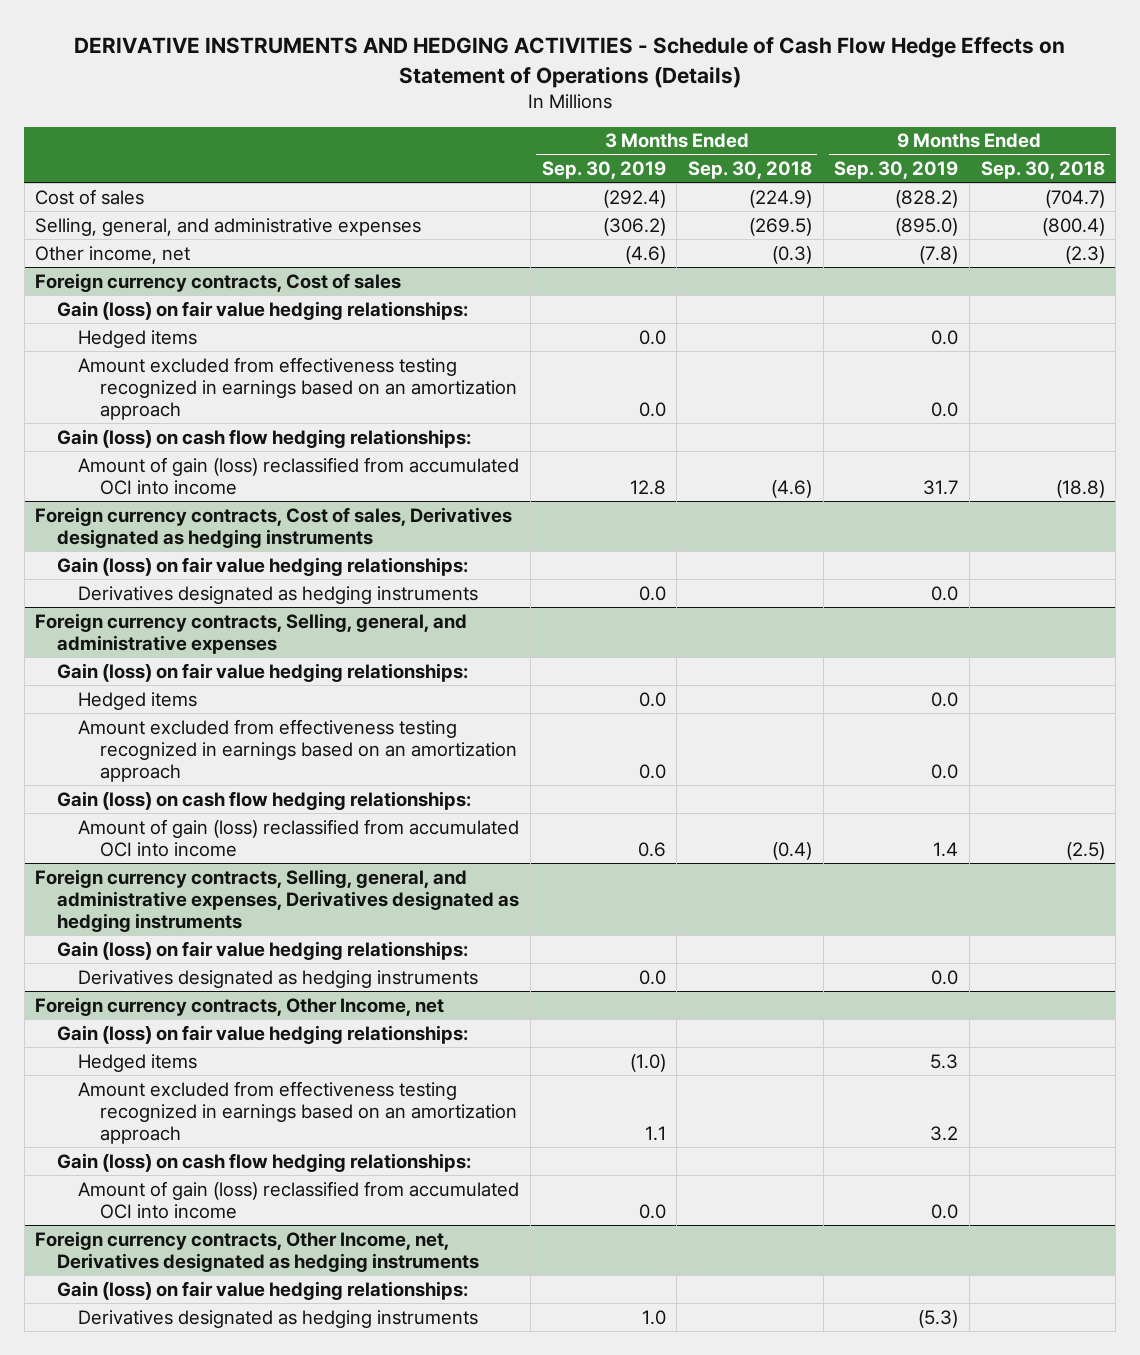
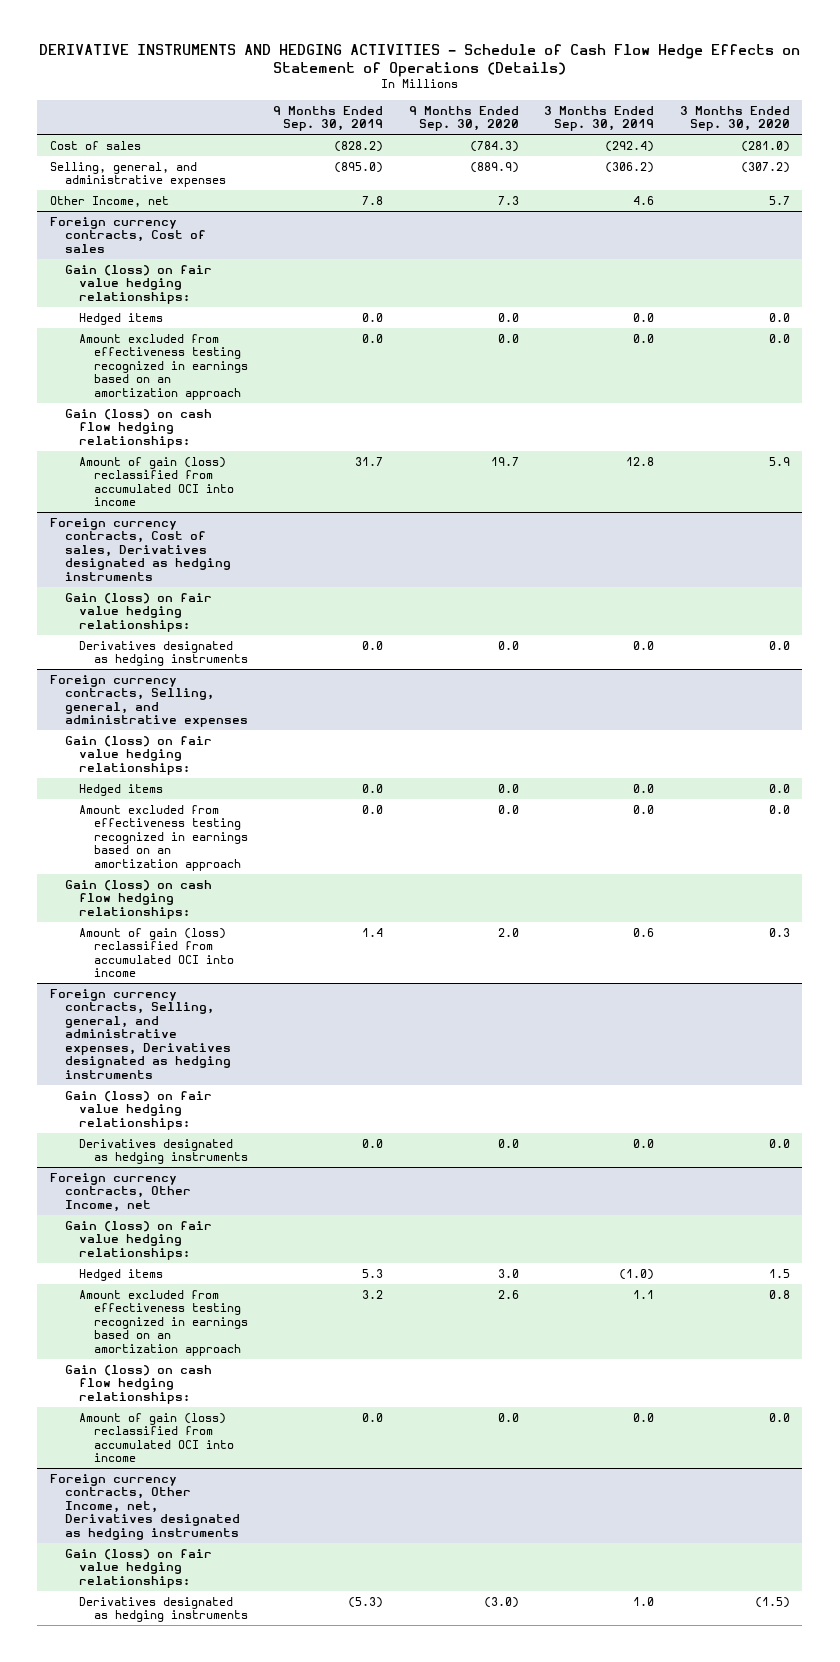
[687,161,812,180] Sep. 30, 2018 -> none
[980,161,1105,180] Sep. 30, 2018 -> none
none -> [408,105,519,132] 9 Months Ended Sep. 30, 2020
none -> [679,105,790,132] 3 Months Ended Sep. 30, 2020
[35,245,191,264] Other income, net -> [49,195,169,207] Other Income, net
[624,245,666,264] (4.6) -> [633,195,655,205] 4.6
[919,245,959,264] (7.8) -> [362,195,384,205] 7.8

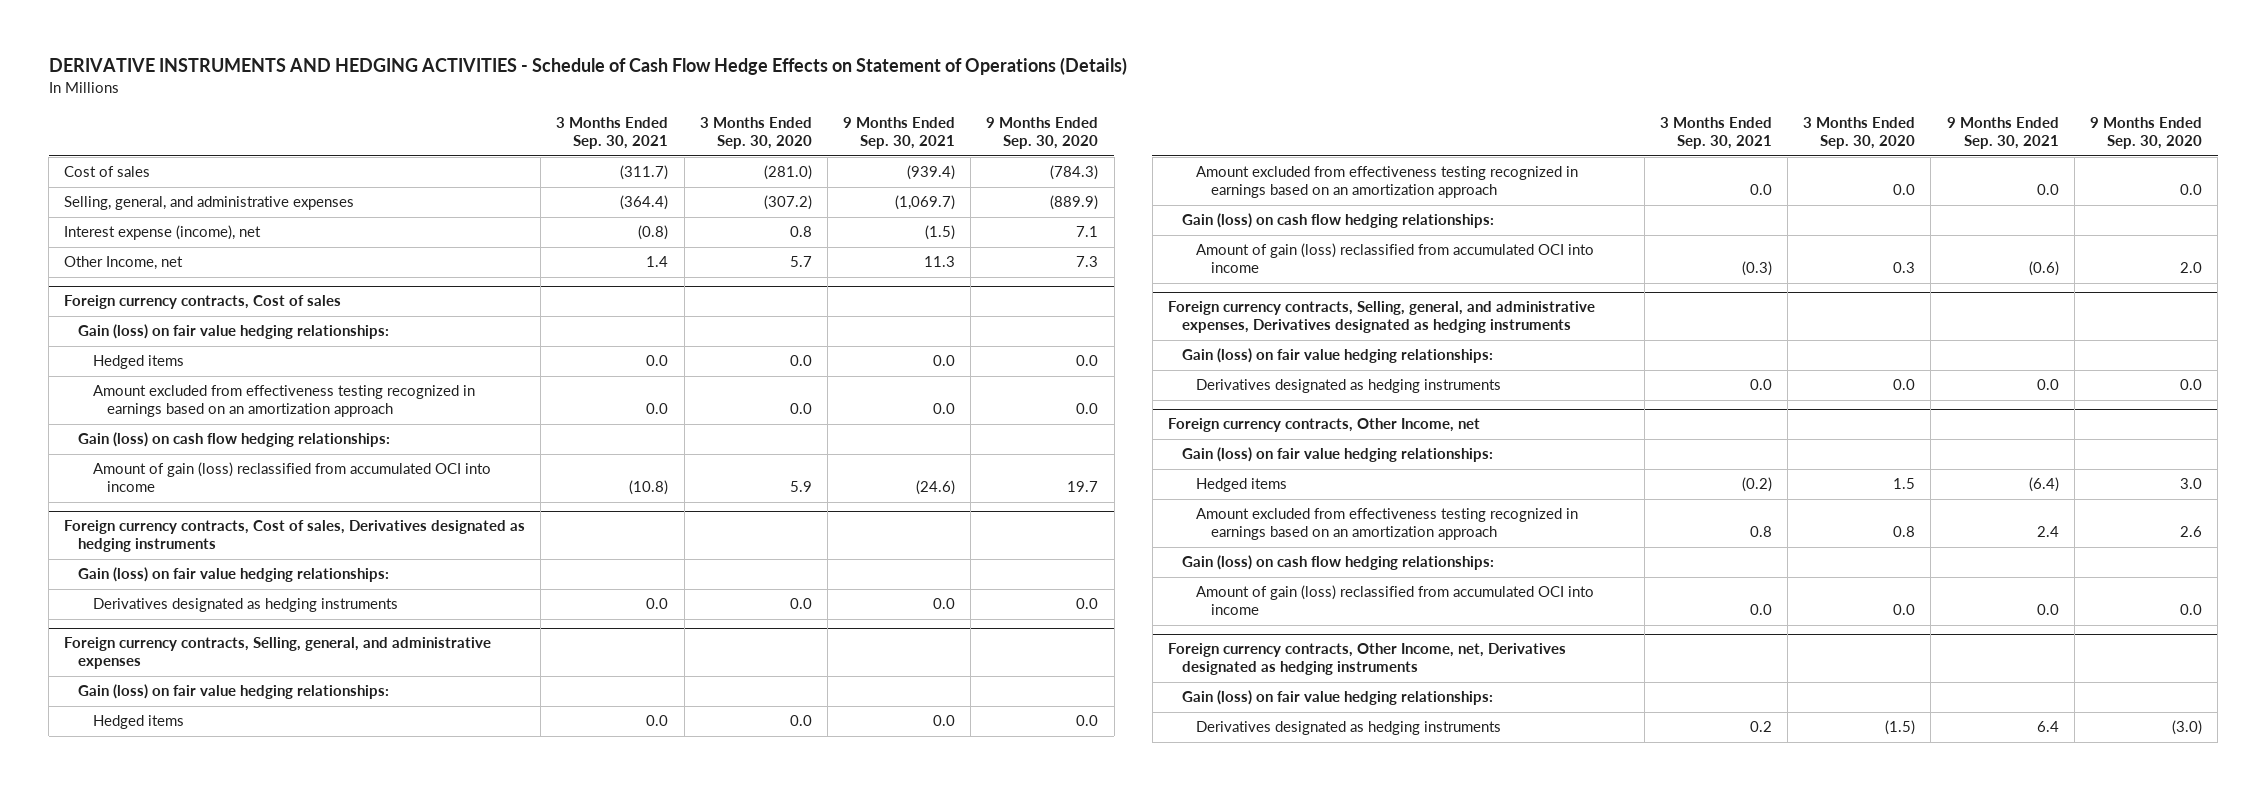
[273,105,384,132] 9 Months Ended Sep. 30, 2019 -> none
[544,105,655,132] 3 Months Ended Sep. 30, 2019 -> none
none -> [556,117,669,150] 3 Months Ended Sep. 30, 2021
none -> [843,117,956,150] 9 Months Ended Sep. 30, 2021
none -> [64,225,262,241] Interest expense (income), net

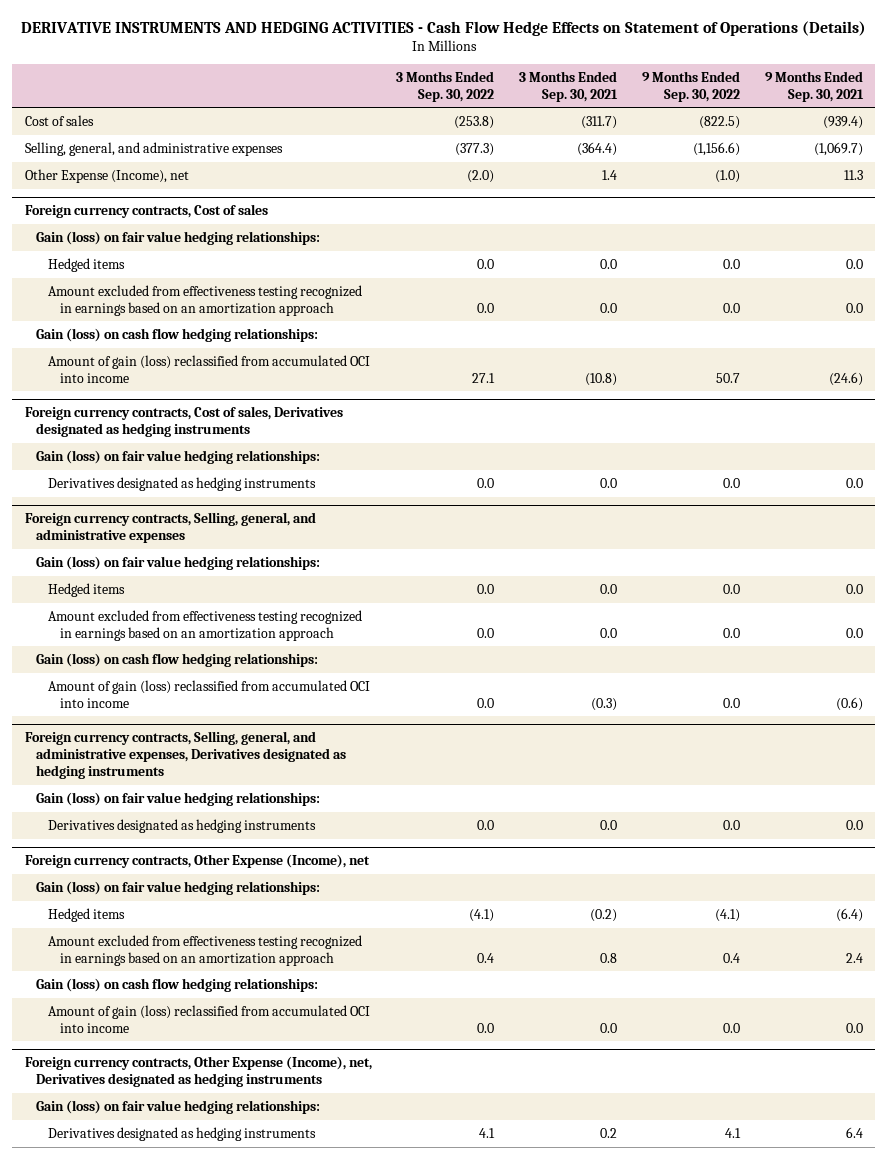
[48,57,1127,76] DERIVATIVE INSTRUMENTS AND HEDGING ACTIVITIES - Schedule of Cash Flow Hedge Effects on Statement of Operations (Details) -> [20,20,866,36] DERIVATIVE INSTRUMENTS AND HEDGING ACTIVITIES - Cash Flow Hedge Effects on Statement of Operations (Details)
[699,117,812,150] 3 Months Ended Sep. 30, 2020 -> none
[986,117,1099,150] 9 Months Ended Sep. 30, 2020 -> none
none -> [396,70,495,102] 3 Months Ended Sep. 30, 2022
none -> [642,70,741,102] 9 Months Ended Sep. 30, 2022
[64,225,262,241] Interest expense (income), net -> none
[64,256,184,271] Other Income, net -> [24,168,189,183] Other Expense (Income), net
[1167,418,1480,433] Foreign currency contracts, Other Income, net -> [24,854,370,869] Foreign currency contracts, Other Expense (Income), net
[1167,643,1566,676] Foreign currency contracts, Other Income, net, Derivatives designated as hedging instruments -> [24,1056,372,1087] Foreign currency contracts, Other Expense (Income), net, Derivatives designated as hedging instruments

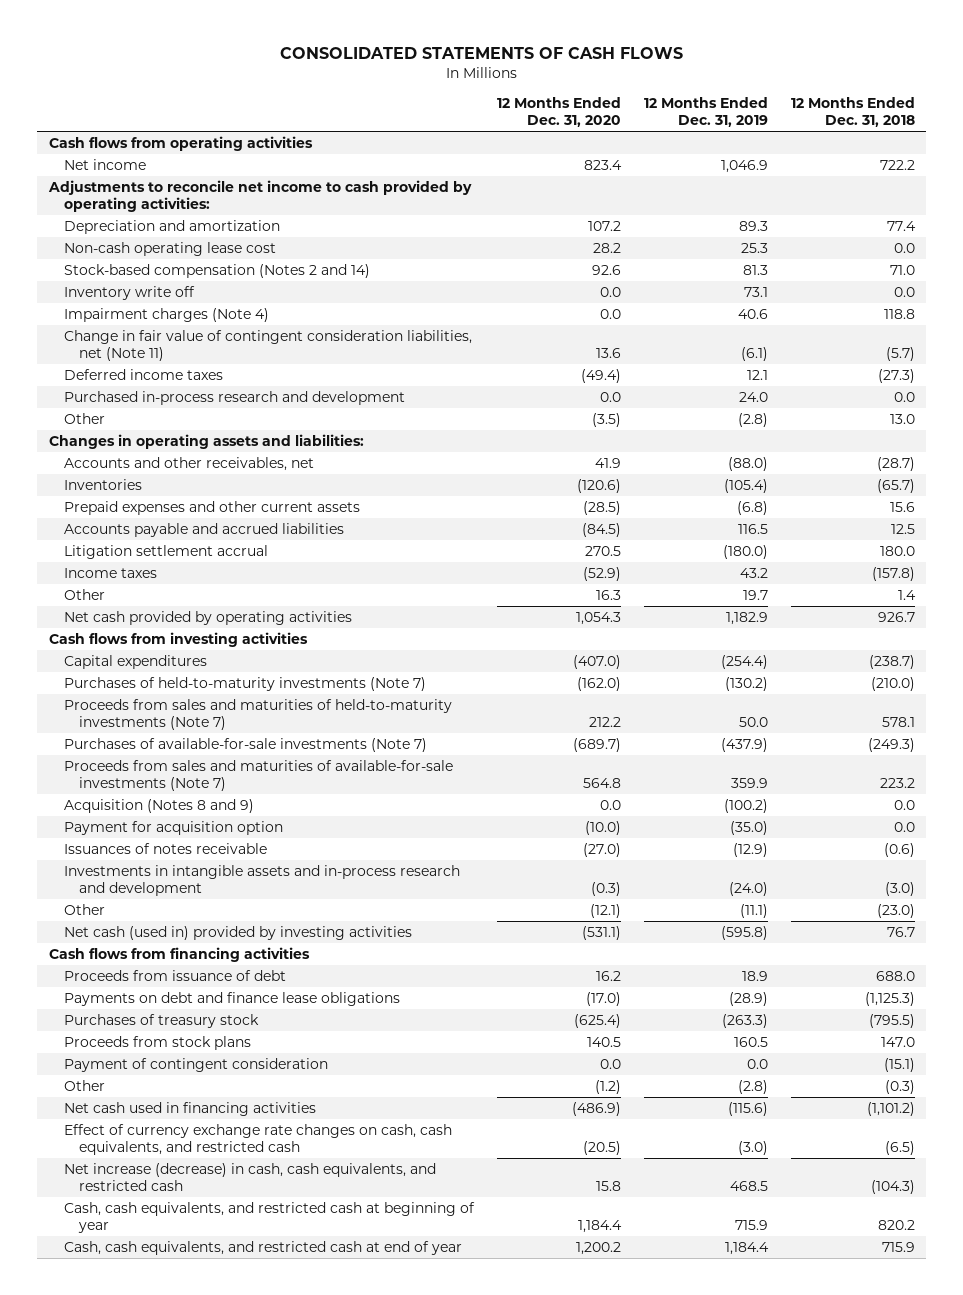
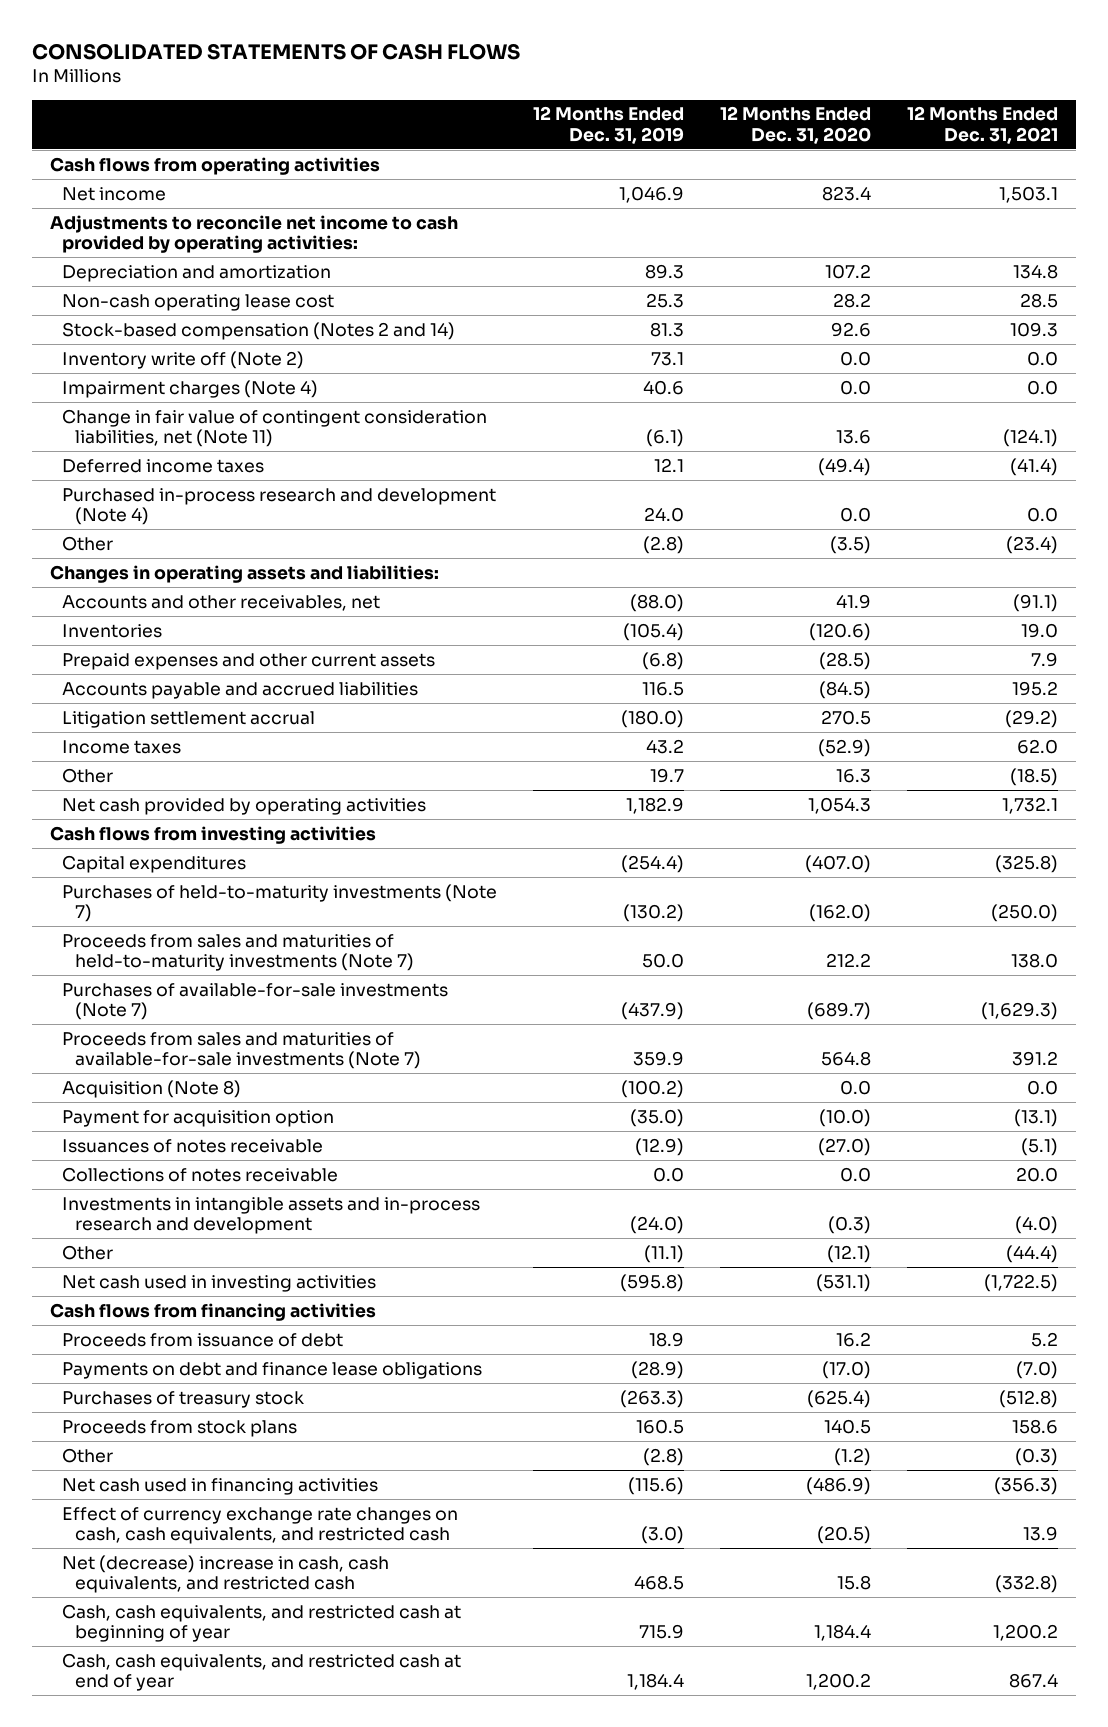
[790,96,915,128] 12 Months Ended Dec. 31, 2018 -> none
none -> [907,106,1059,144] 12 Months Ended Dec. 31, 2021
[63,285,195,300] Inventory write off -> [62,350,305,369] Inventory write off (Note 2)
[63,390,405,405] Purchased in-process research and development -> [62,487,497,526] Purchased in-process research and development (Note 4)
[63,798,254,813] Acquisition (Notes 8 and 9) -> [62,1079,242,1098] Acquisition (Note 8)
none -> [62,1166,339,1182] Collections of notes receivable
[63,925,412,940] Net cash (used in) provided by investing activities -> [62,1274,377,1292] Net cash used in investing activities
[63,1057,328,1072] Payment of contingent consideration -> none
[63,1162,436,1192] Net increase (decrease) in cash, cash equivalents, and restricted cash -> [62,1554,390,1594] Net (decrease) increase in cash, cash equivalents, and restricted cash

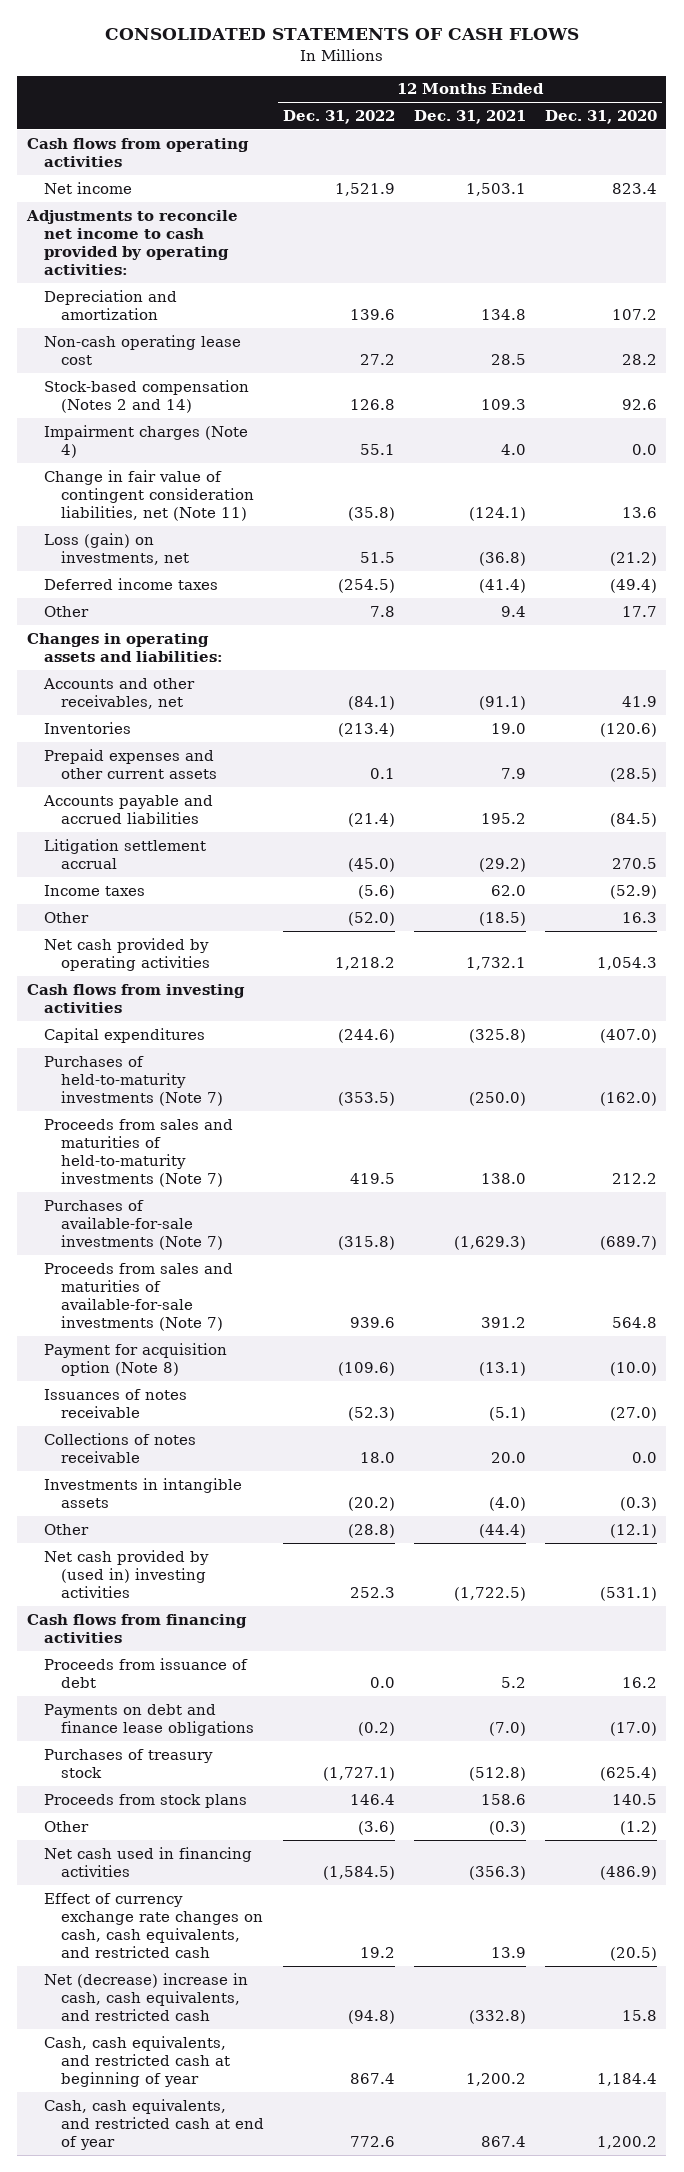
[533,106,685,144] 12 Months Ended Dec. 31, 2019 -> none
none -> [283,110,396,125] Dec. 31, 2022
[62,350,305,369] Inventory write off (Note 2) -> none
[1027,379,1059,395] 0.0 -> [501,443,527,455] 4.0
none -> [43,532,190,565] Loss (gain) on investments, net
[62,487,497,526] Purchased in-process research and development (Note 4) -> none
[830,535,872,554] (3.5) -> [621,605,657,617] 17.7
[1006,535,1059,554] (23.4) -> [501,605,527,617] 9.4
[62,1079,242,1098] Acquisition (Note 8) -> none
[62,1109,335,1127] Payment for acquisition option -> [43,1342,227,1376] Payment for acquisition option (Note 8)
[62,1196,481,1235] Investments in intangible assets and in-process research and development -> [43,1477,242,1508] Investments in intangible assets
[62,1274,377,1292] Net cash used in investing activities -> [43,1549,209,1598] Net cash provided by (used in) investing activities

